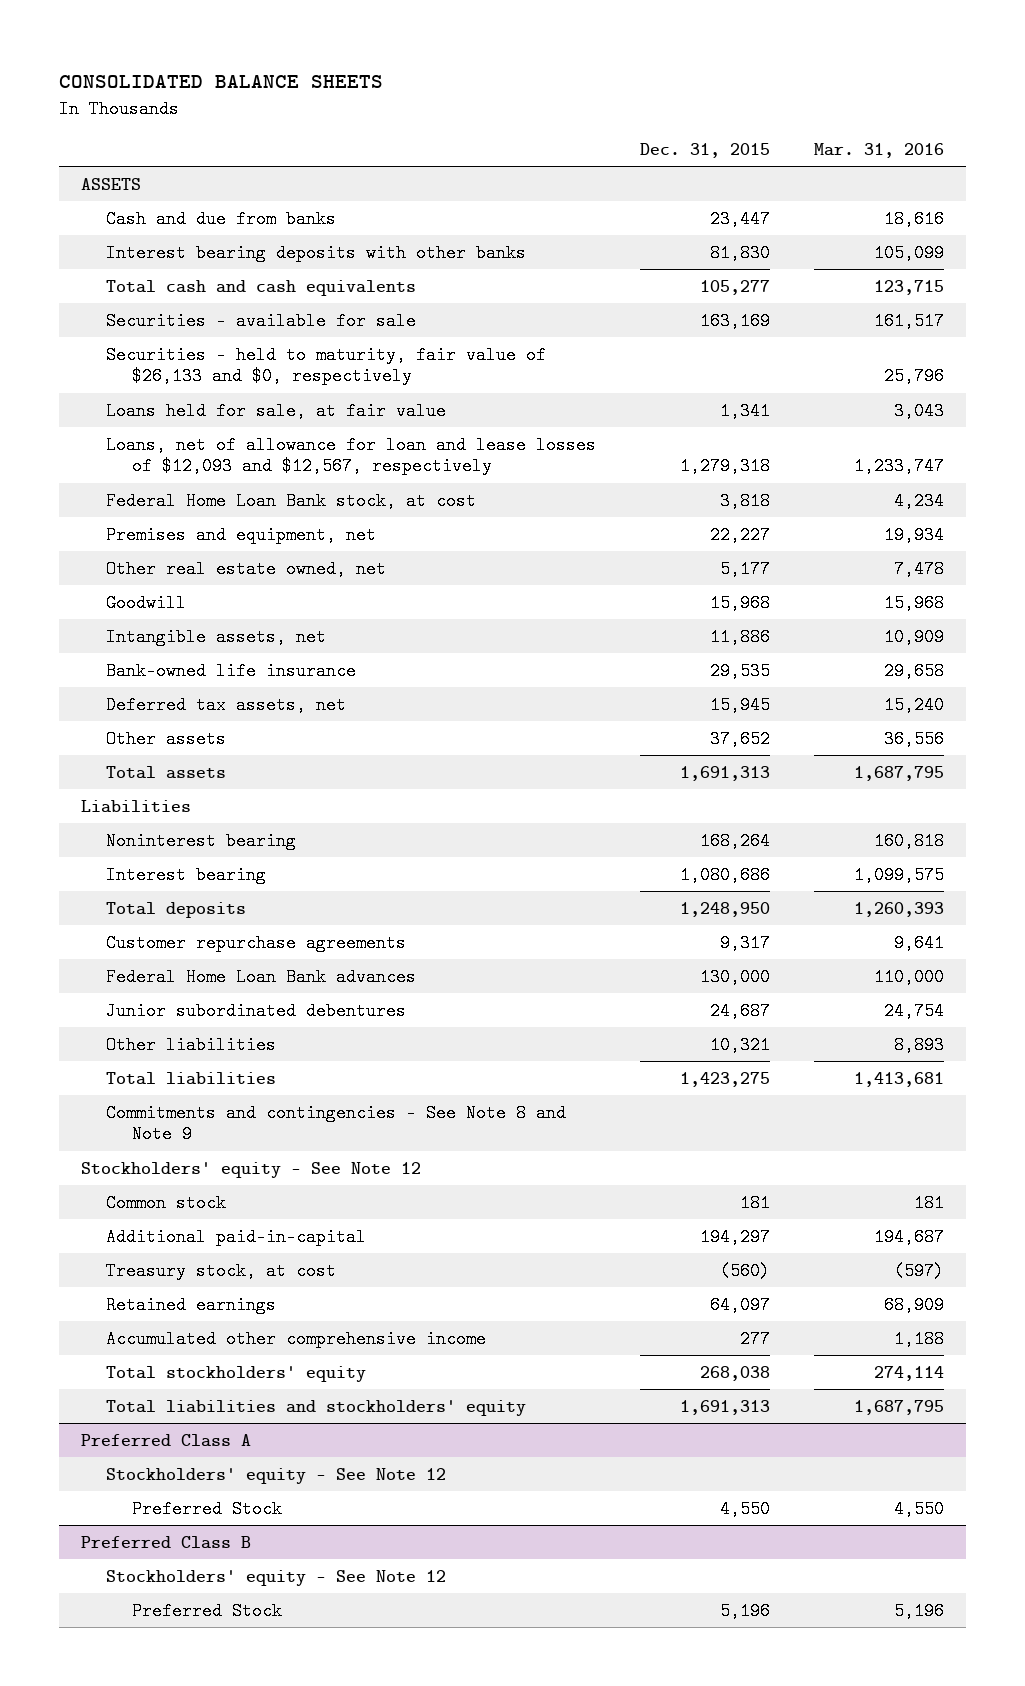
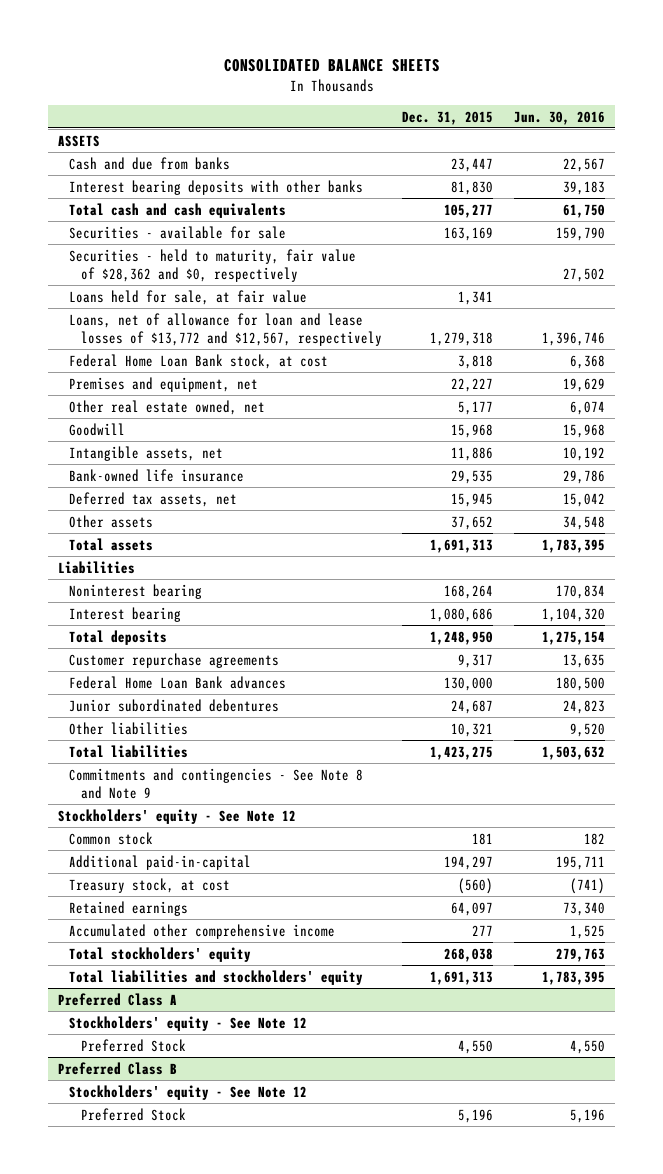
[814,142,945,158] Mar. 31, 2016 -> none
none -> [514,110,606,125] Jun. 30, 2016
[106,345,547,386] Securities - held to maturity, fair value of $26,133 and $0, respectively -> [69,248,357,282] Securities - held to maturity, fair value of $28,362 and $0, respectively
[106,435,597,476] Loans, net of allowance for loan and lease losses of $12,093 and $12,567, respectively -> [69,312,382,346] Loans, net of allowance for loan and lease losses of $13,772 and $12,567, respectively

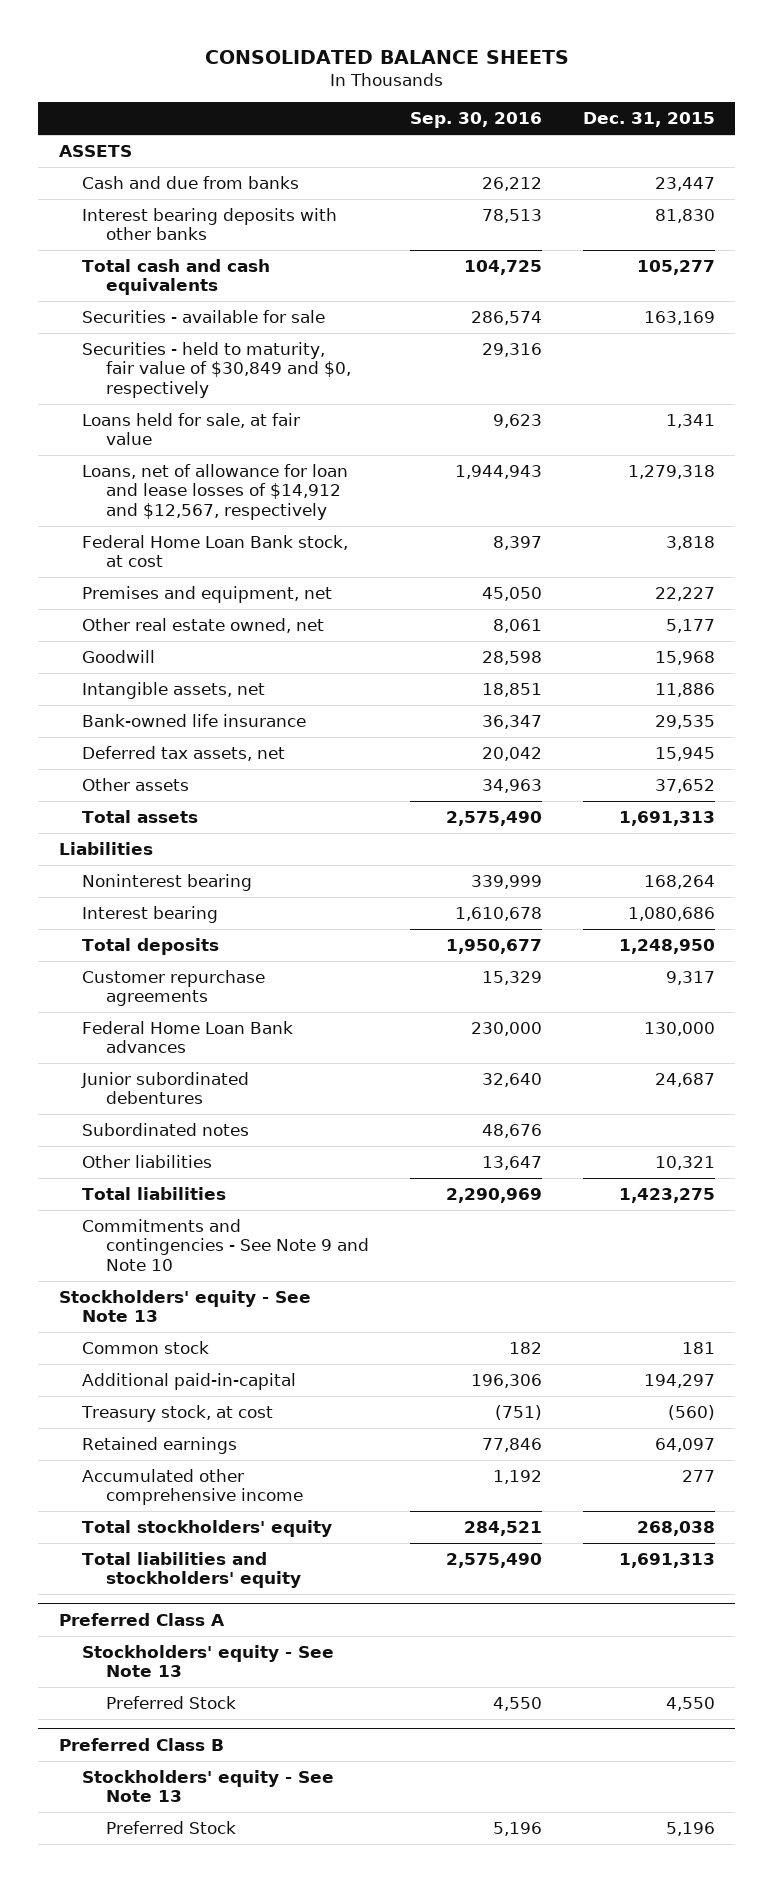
[514,110,606,125] Jun. 30, 2016 -> none
none -> [409,112,542,129] Sep. 30, 2016
[69,248,357,282] Securities - held to maturity, fair value of $28,362 and $0, respectively -> [82,341,352,398] Securities - held to maturity, fair value of $30,849 and $0, respectively
[69,312,382,346] Loans, net of allowance for loan and lease losses of $13,772 and $12,567, respectively -> [82,463,349,520] Loans, net of allowance for loan and lease losses of $14,912 and $12,567, respectively
none -> [82,1122,250,1136] Subordinated notes
[69,767,364,799] Commitments and contingencies - See Note 8 and Note 9 -> [82,1218,370,1271] Commitments and contingencies - See Note 9 and Note 10
[58,808,297,824] Stockholders' equity - See Note 12 -> [58,1289,311,1323] Stockholders' equity - See Note 13
[69,1015,308,1031] Stockholders' equity - See Note 12 -> [82,1644,335,1678] Stockholders' equity - See Note 13
[69,1084,308,1100] Stockholders' equity - See Note 12 -> [82,1769,335,1803] Stockholders' equity - See Note 13

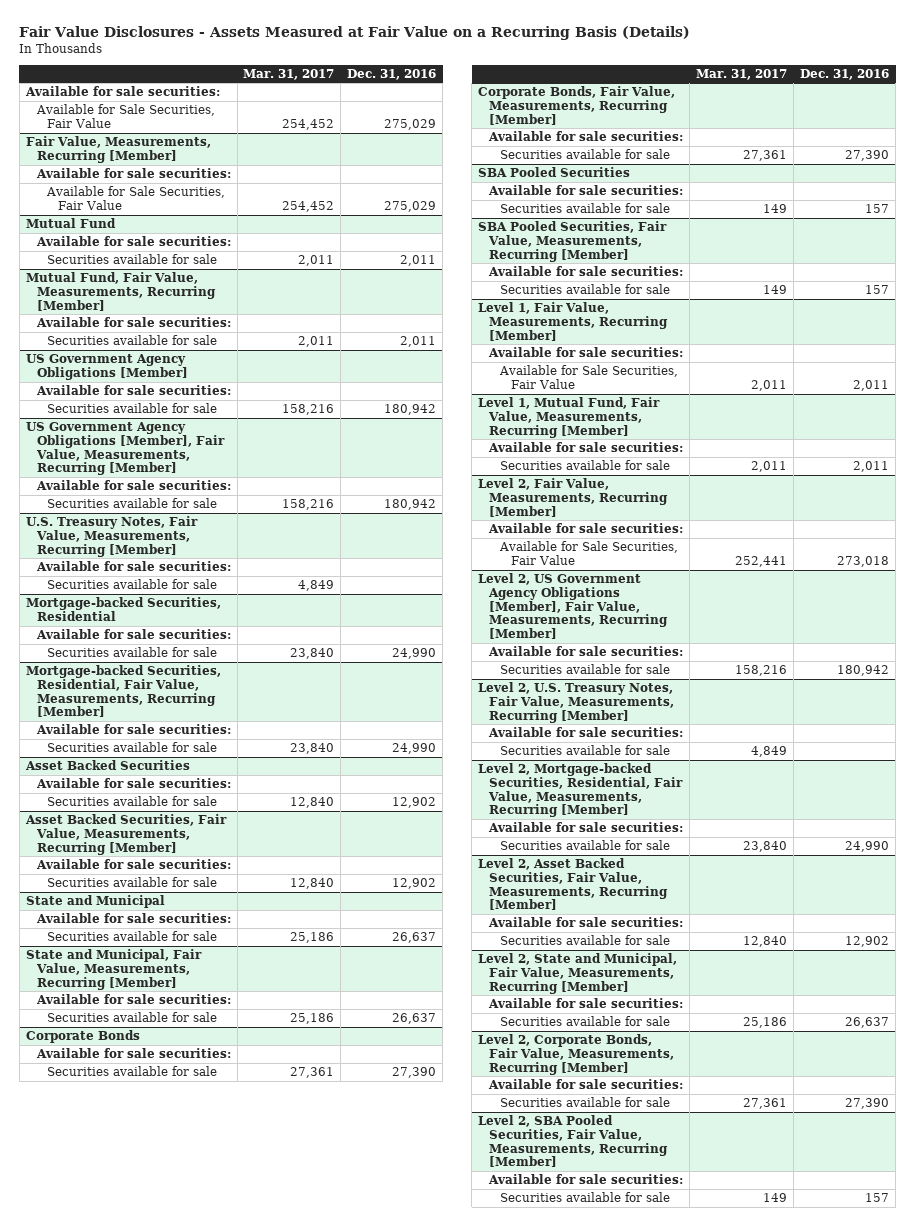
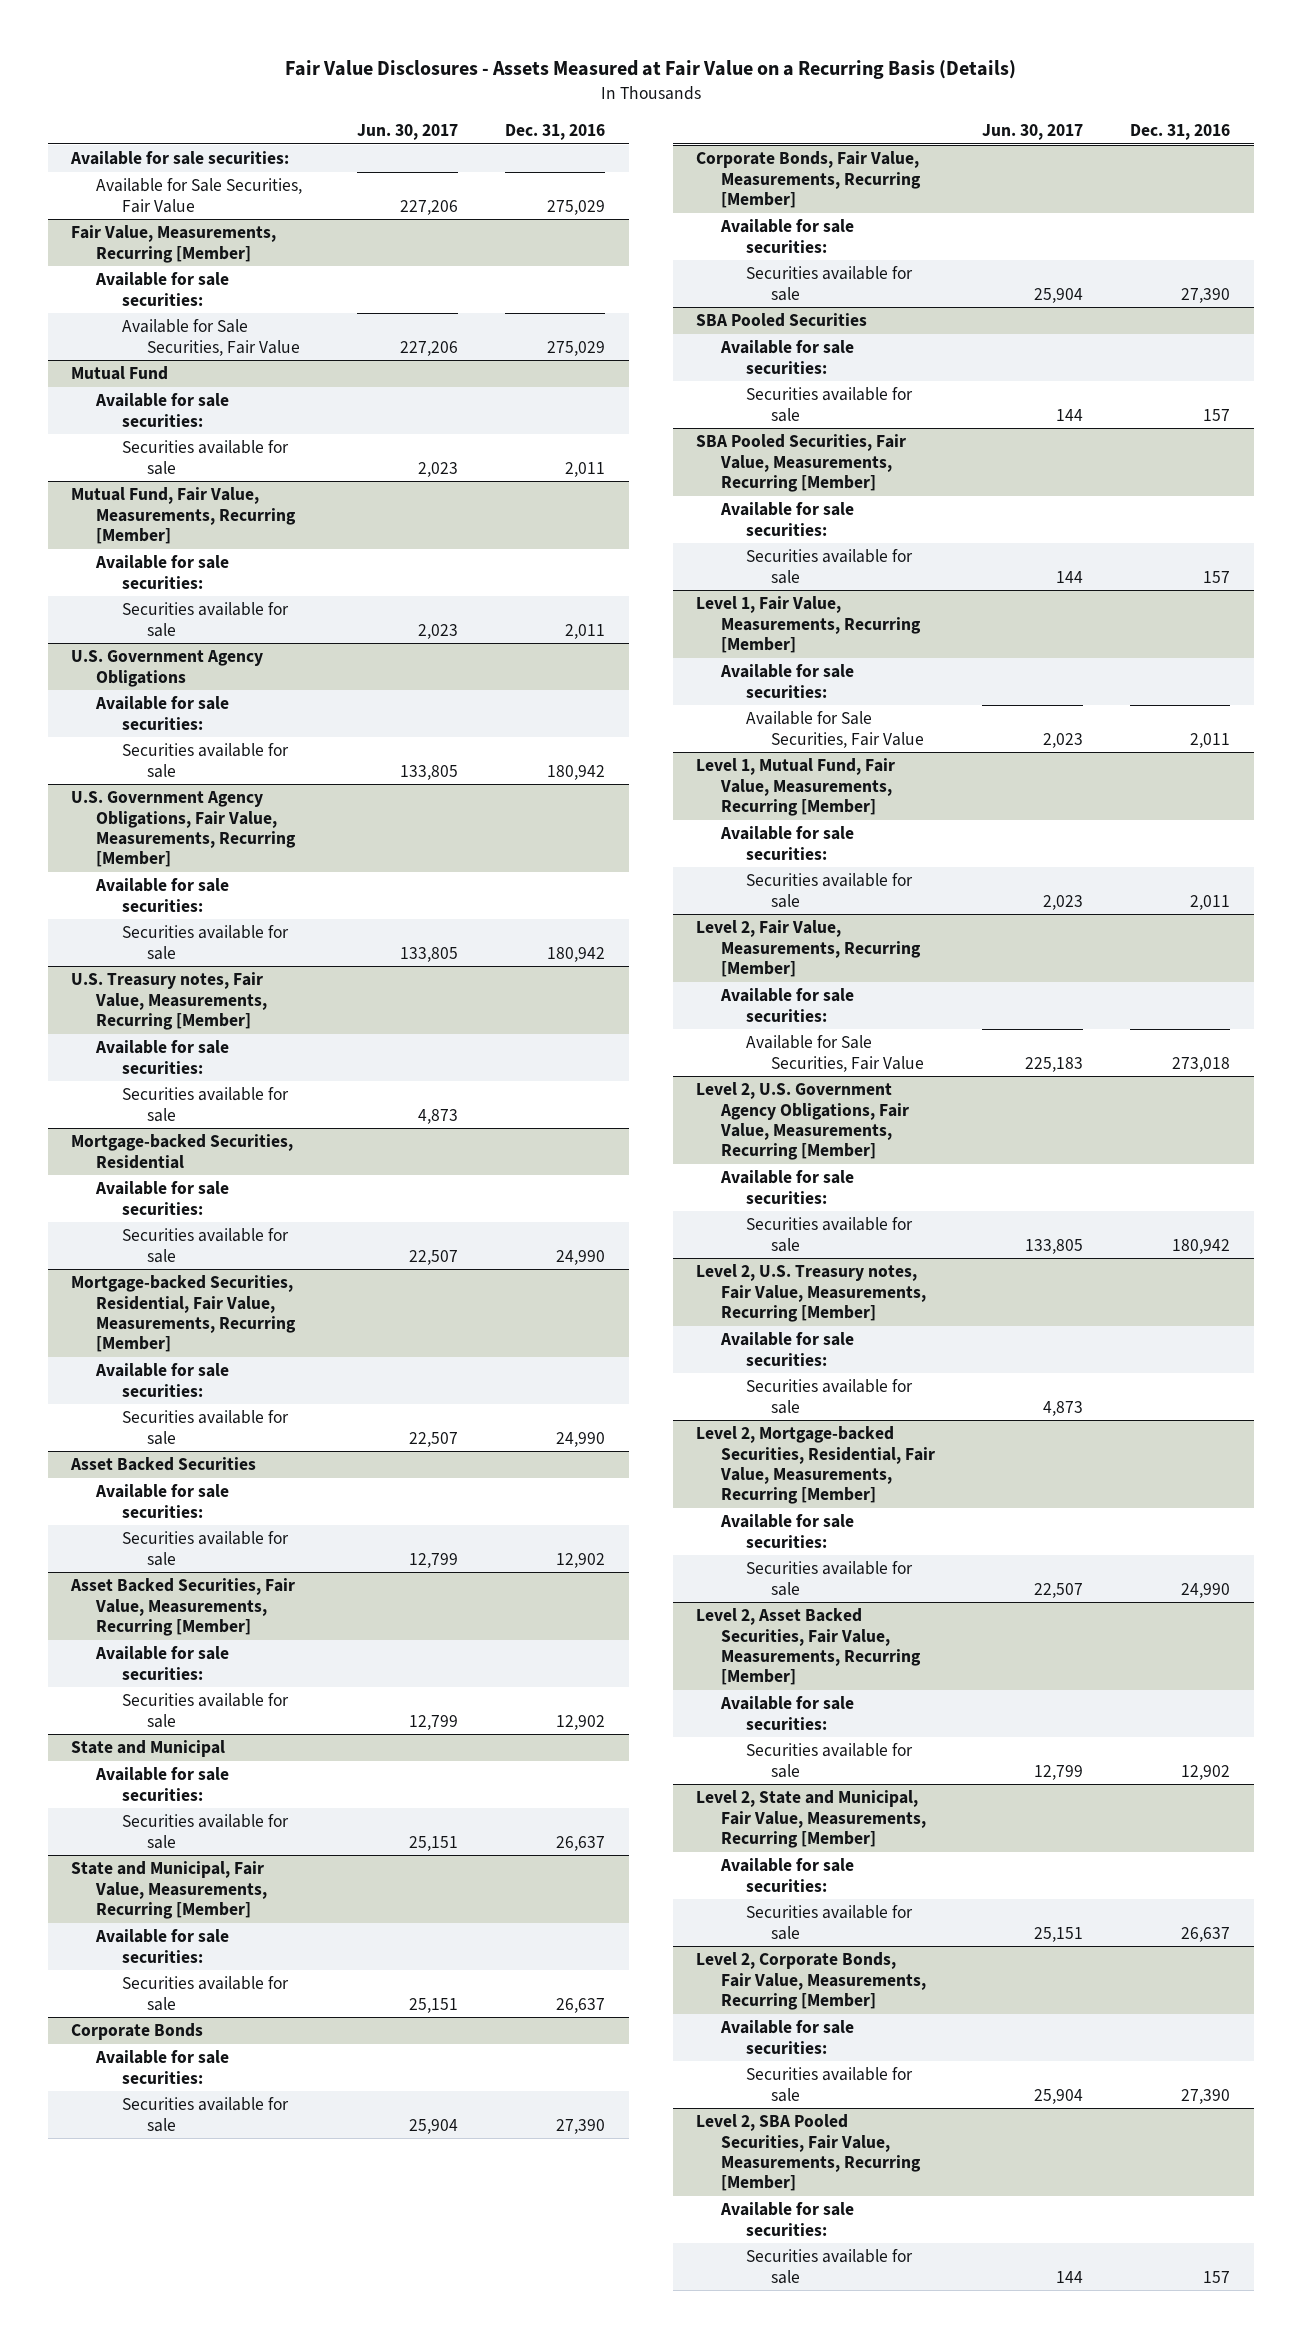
[243,68,335,80] Mar. 31, 2017 -> none
none -> [357,123,459,140] Jun. 30, 2017
[25,354,188,380] US Government Agency Obligations [Member] -> [71,650,264,687] U.S. Government Agency Obligations
[25,422,225,476] US Government Agency Obligations [Member], Fair Value, Measurements, Recurring [Member] -> [71,791,297,868] U.S. Government Agency Obligations, Fair Value, Measurements, Recurring [Member]
[25,516,198,557] U.S. Treasury Notes, Fair Value, Measurements, Recurring [Member] -> [71,972,268,1030] U.S. Treasury notes, Fair Value, Measurements, Recurring [Member]
[478,573,669,639] Level 2, US Government Agency Obligations [Member], Fair Value, Measurements, Recurring [Member] -> [696,1082,910,1161] Level 2, U.S. Government Agency Obligations, Fair Value, Measurements, Recurring [Member]
[478,682,675,723] Level 2, U.S. Treasury Notes, Fair Value, Measurements, Recurring [Member] -> [696,1264,927,1322] Level 2, U.S. Treasury notes, Fair Value, Measurements, Recurring [Member]

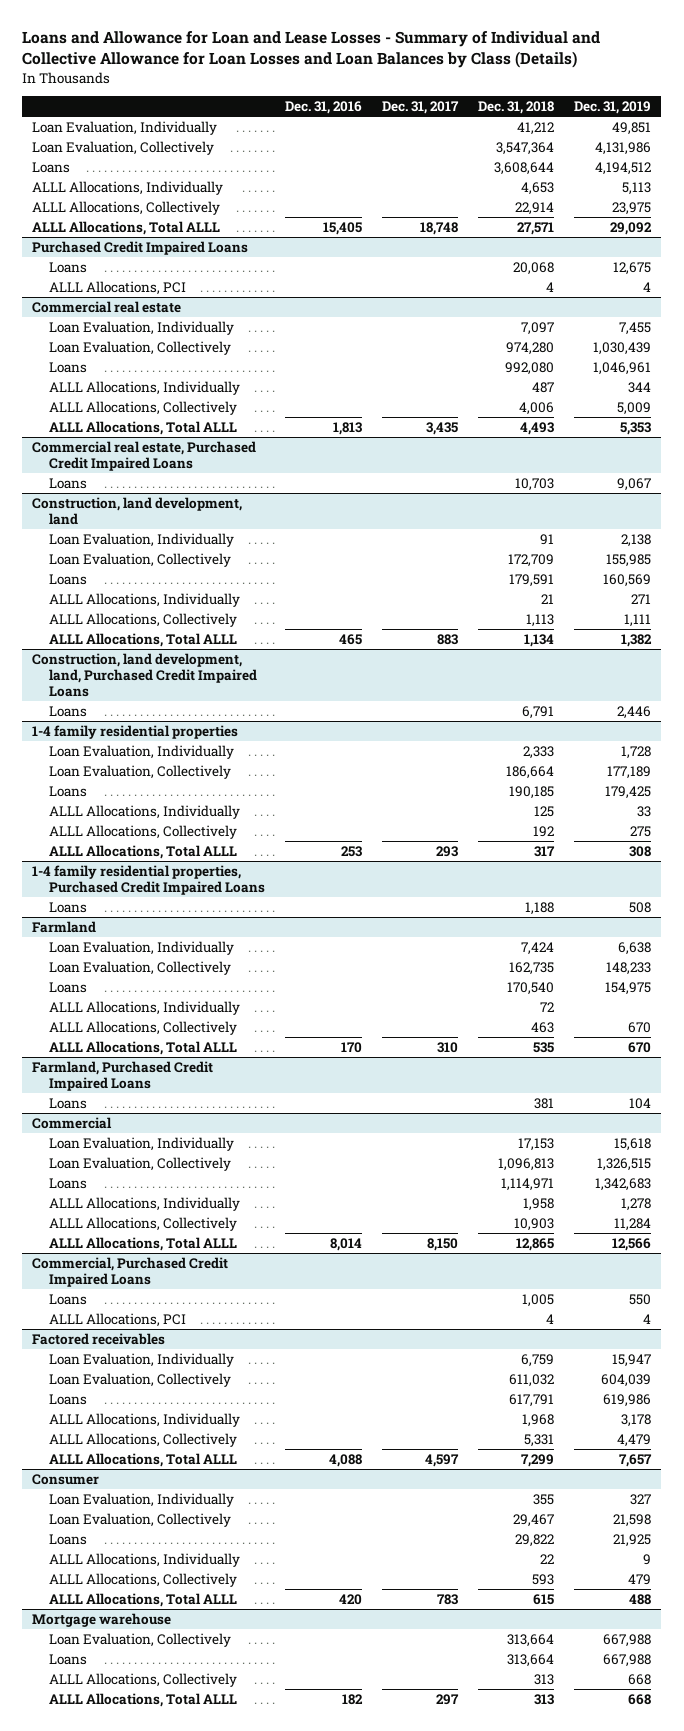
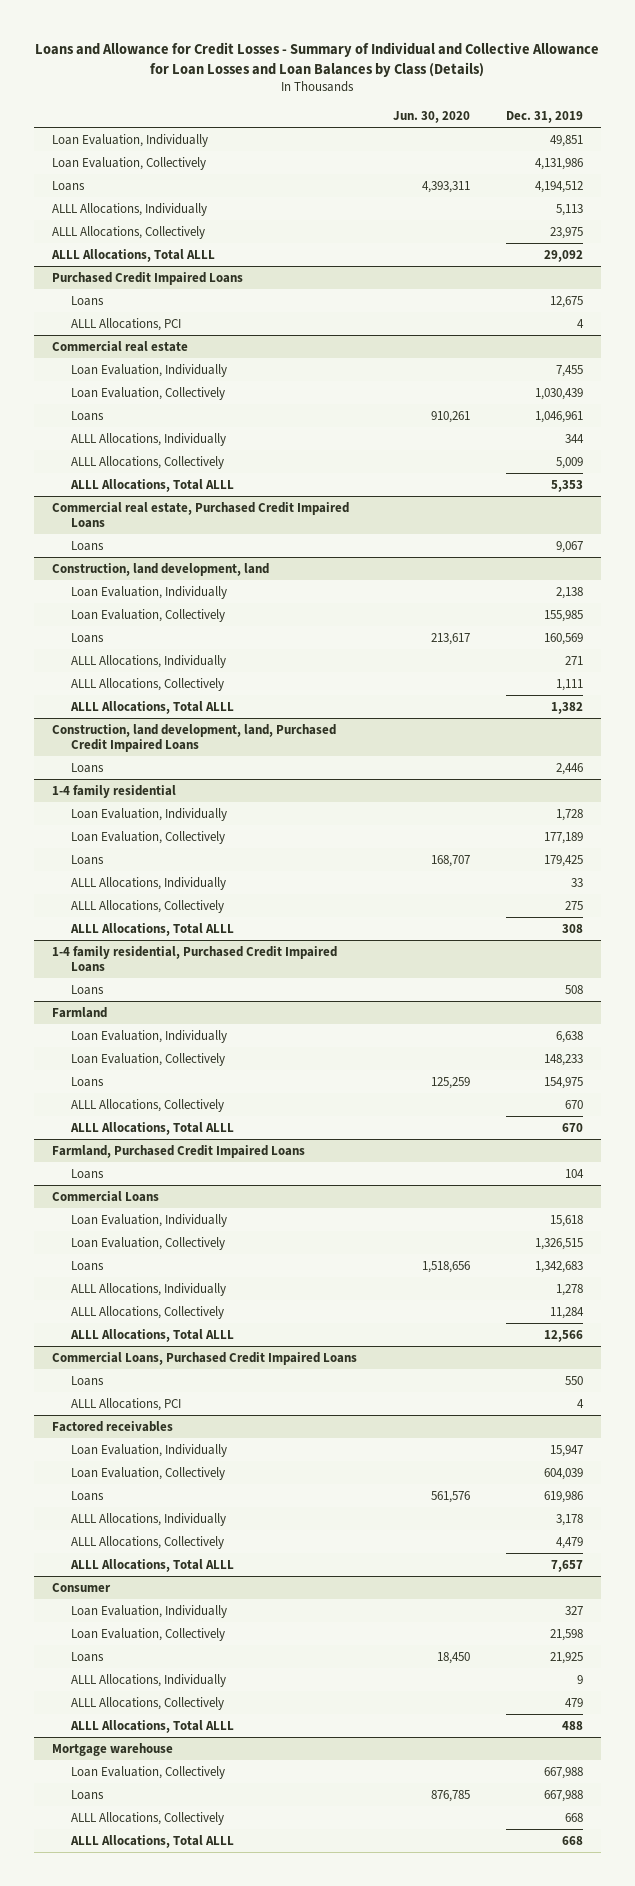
[22,31,601,69] Loans and Allowance for Loan and Lease Losses - Summary of Individual and Collective Allowance for Loan Losses and Loan Balances by Class (Details) -> [35,42,600,78] Loans and Allowance for Credit Losses - Summary of Individual and Collective Allowance for Loan Losses and Loan Balances by Class (Details)
[284,101,362,115] Dec. 31, 2016 -> none
[381,101,459,115] Dec. 31, 2017 -> none
[478,101,555,115] Dec. 31, 2018 -> none
none -> [392,110,470,123] Jun. 30, 2020
[32,724,239,739] 1-4 family residential properties -> [52,784,177,798] 1-4 family residential
[32,864,265,895] 1-4 family residential properties, Purchased Credit Impaired Loans -> [52,945,338,972] 1-4 family residential, Purchased Credit Impaired Loans
[48,1000,240,1015] ALLL Allocations, Individually -> none
[32,1116,113,1129] Commercial -> [52,1190,160,1202] Commercial Loans
[32,1256,229,1287] Commercial, Purchased Credit Impaired Loans -> [52,1351,358,1365] Commercial Loans, Purchased Credit Impaired Loans

